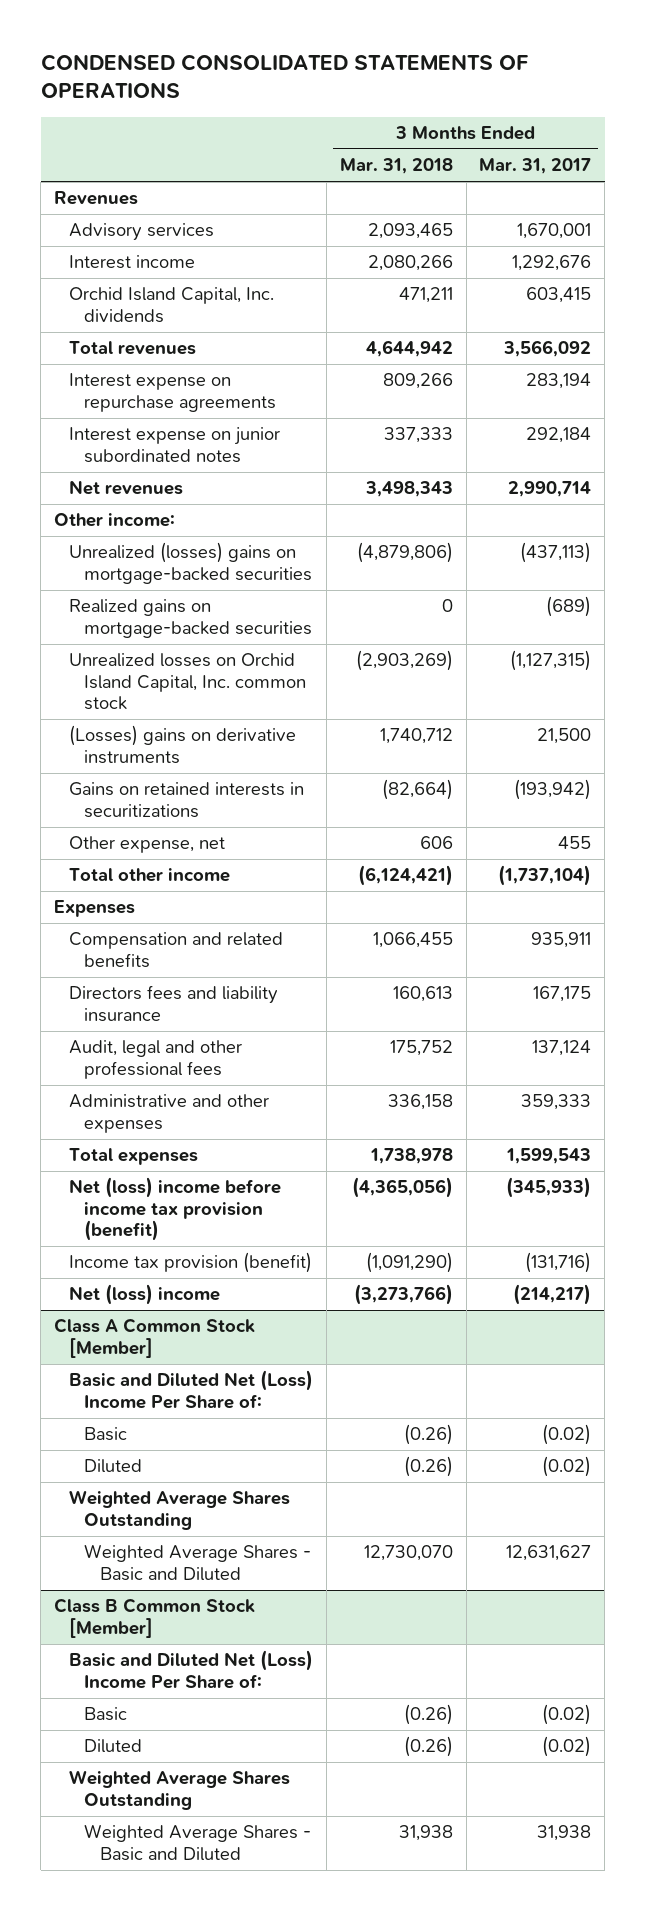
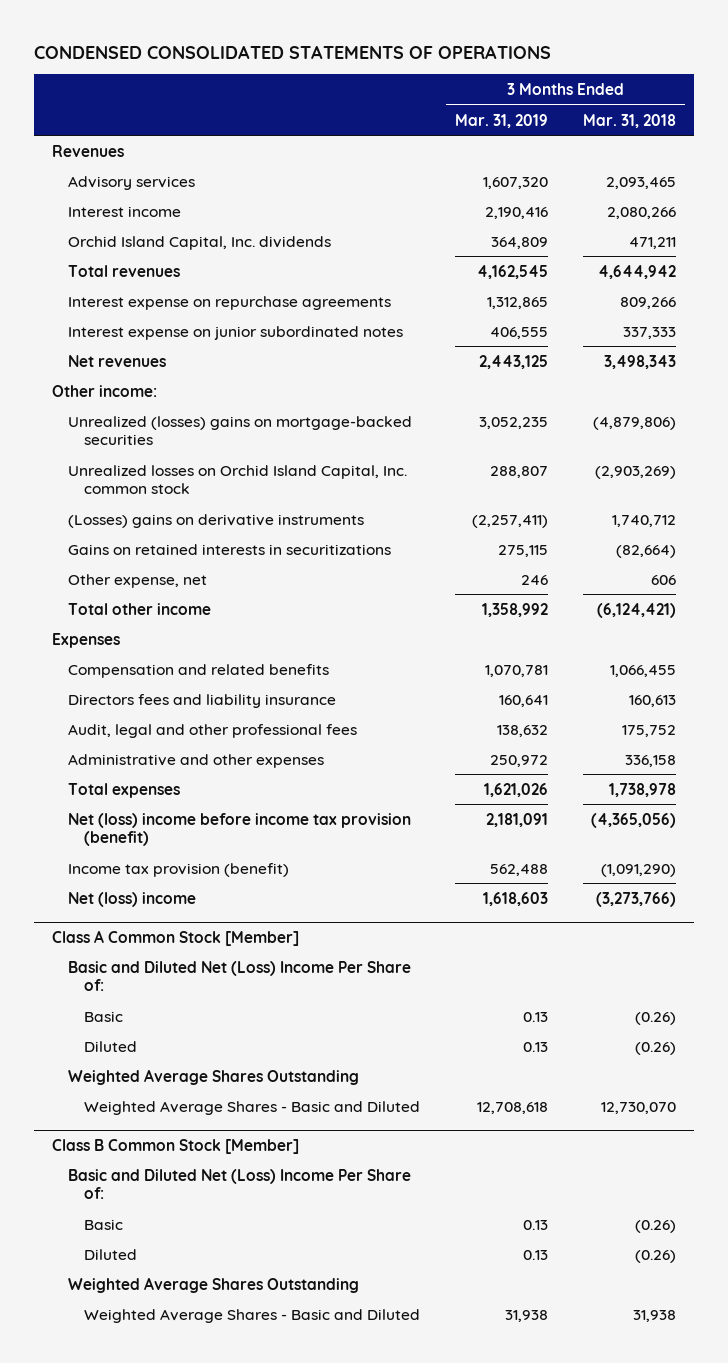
[479,158,592,175] Mar. 31, 2017 -> none
none -> [455,113,549,128] Mar. 31, 2019
[69,599,313,638] Realized gains on mortgage-backed securities -> none

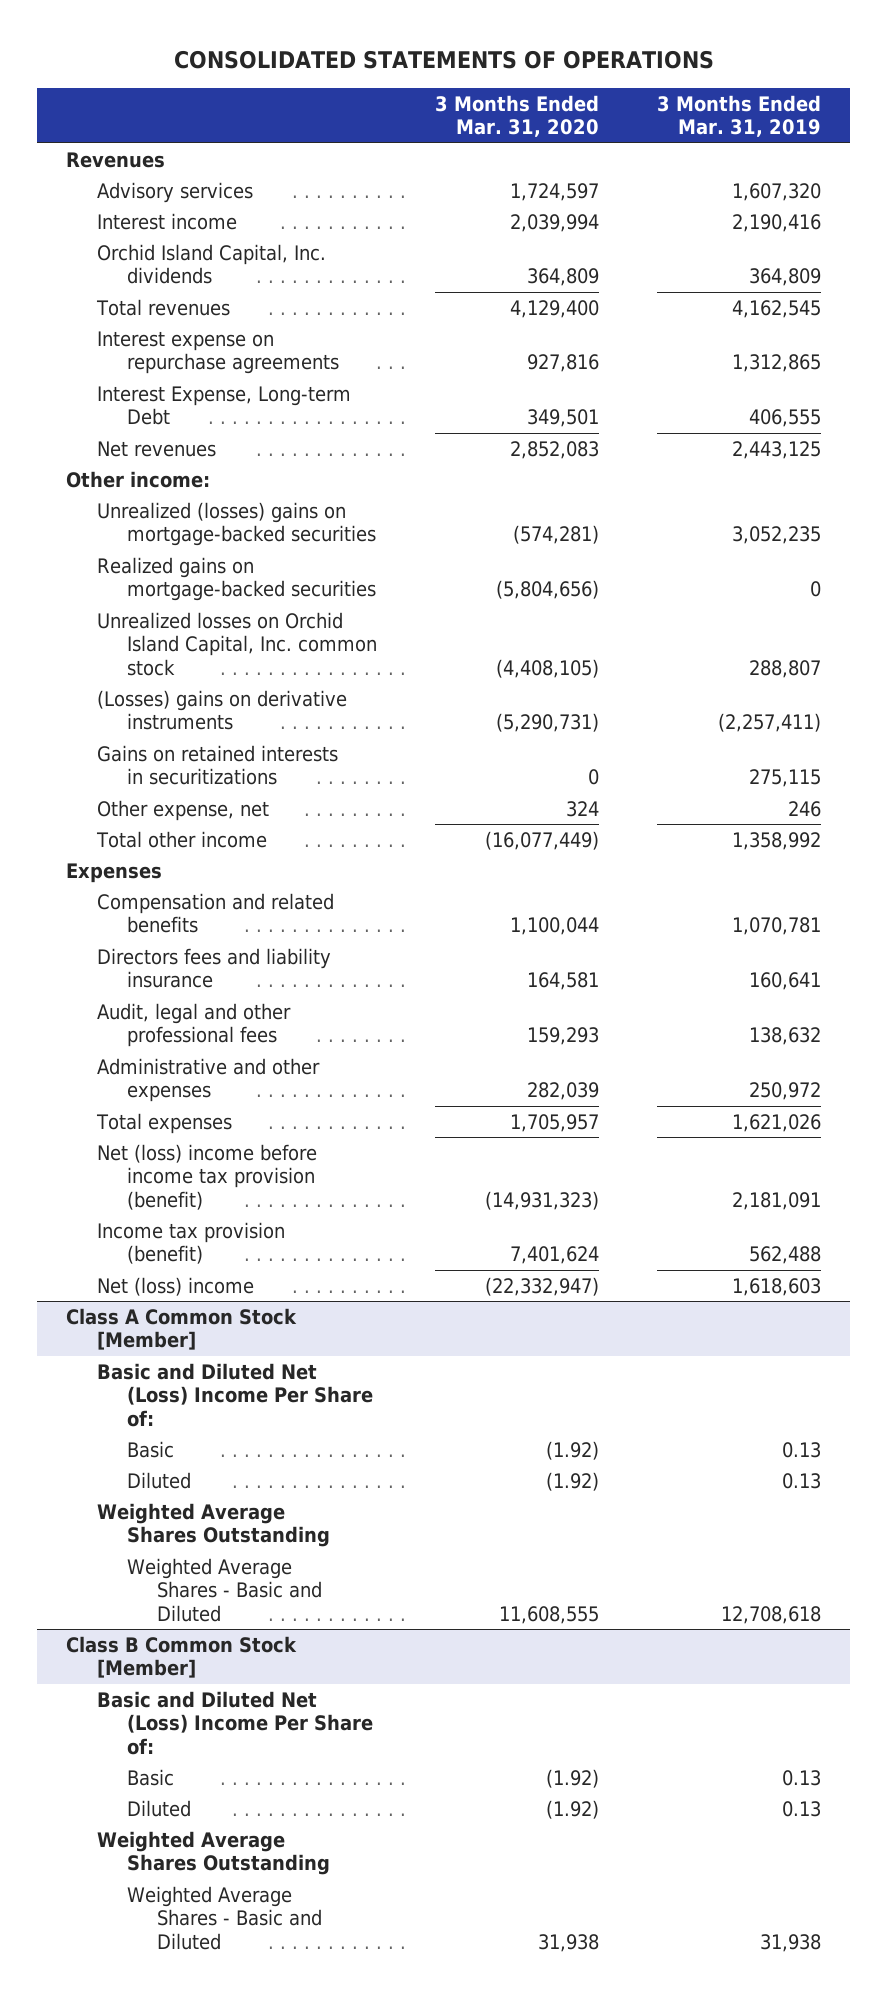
[34,44,552,59] CONDENSED CONSOLIDATED STATEMENTS OF OPERATIONS -> [173,50,714,70] CONSOLIDATED STATEMENTS OF OPERATIONS
[583,113,677,128] Mar. 31, 2018 -> none
none -> [434,95,599,138] 3 Months Ended Mar. 31, 2020
[68,325,404,340] Interest expense on junior subordinated notes -> [96,385,351,426] Interest Expense, Long-term Debt
none -> [96,556,376,602] Realized gains on mortgage-backed securities

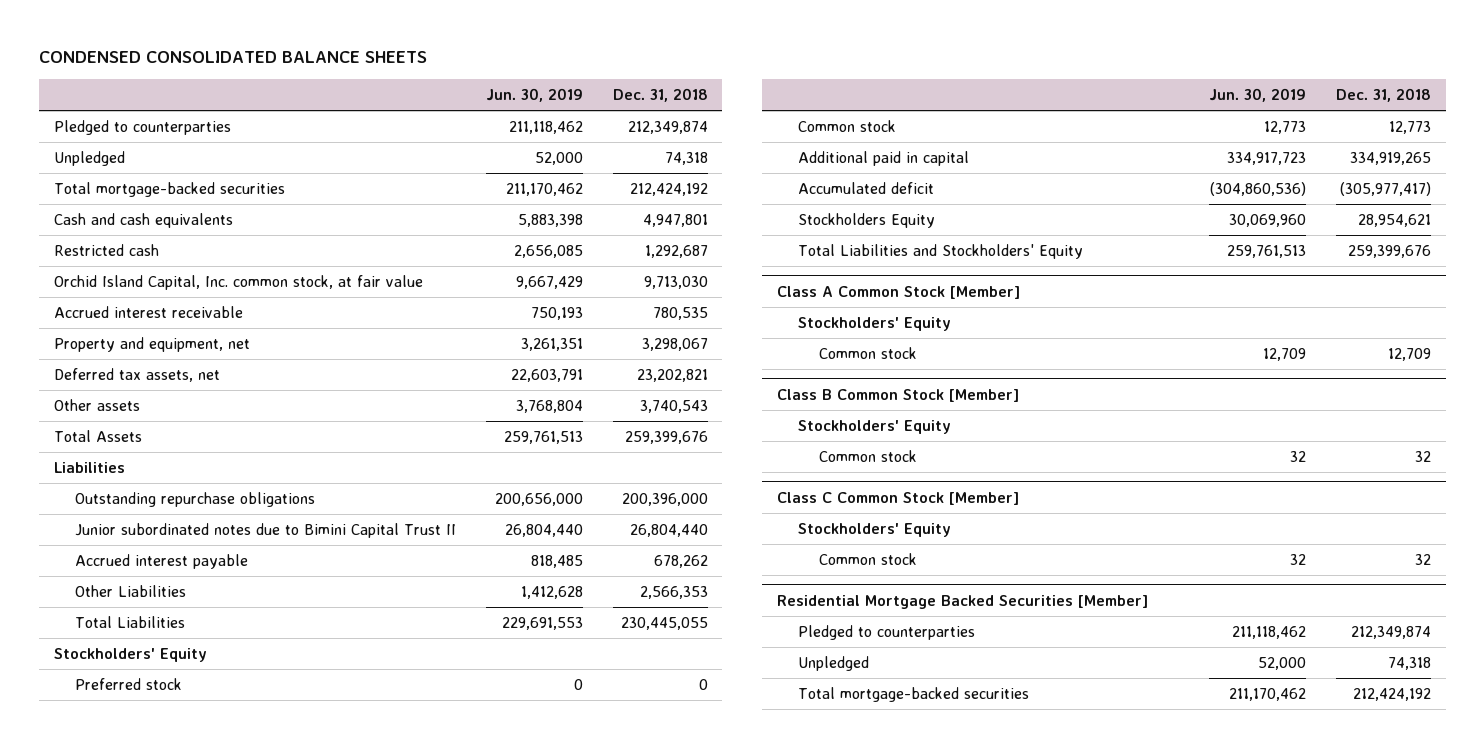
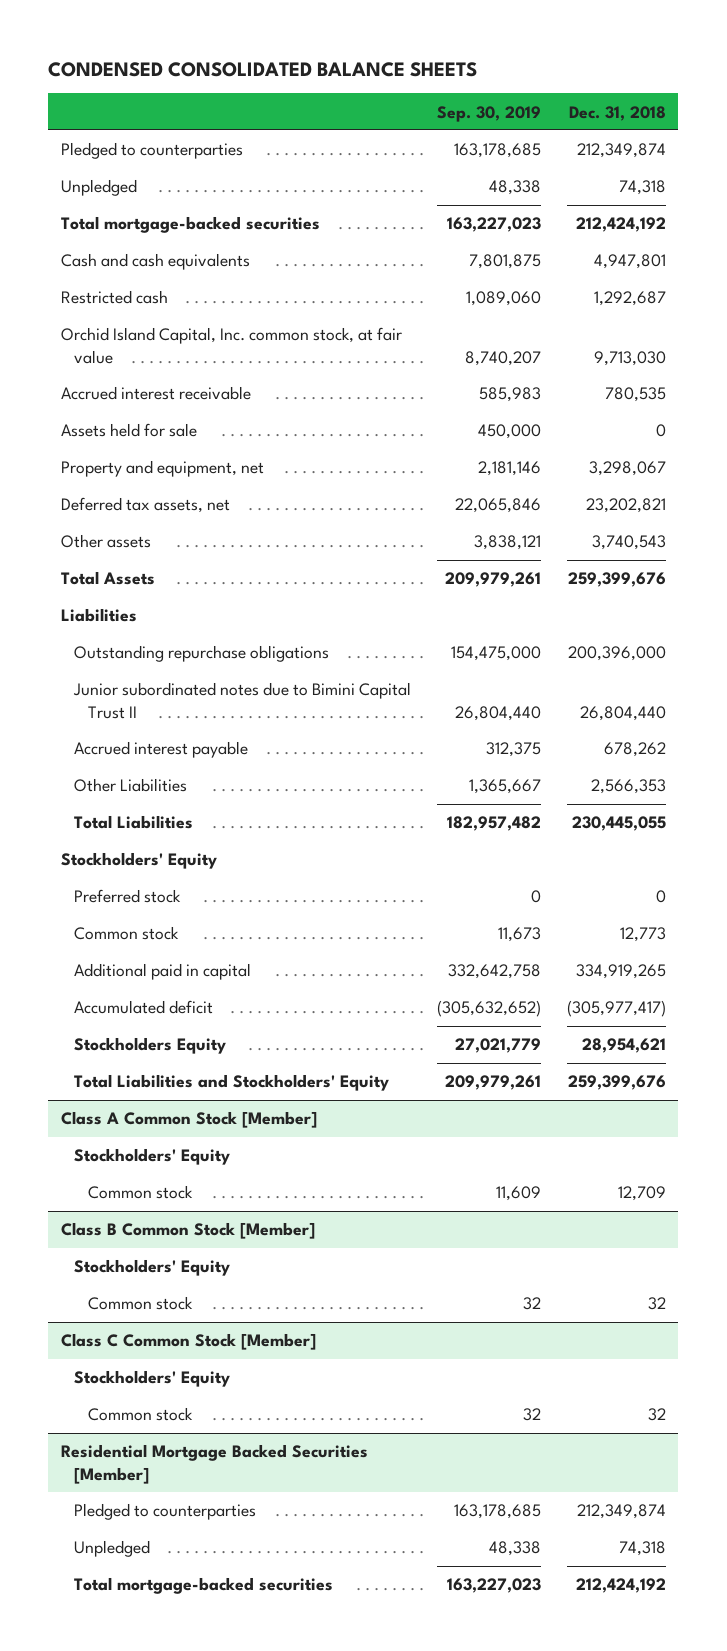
[485,87,583,102] Jun. 30, 2019 -> none
none -> [436,105,541,122] Sep. 30, 2019
none -> [61,423,198,438] Assets held for sale

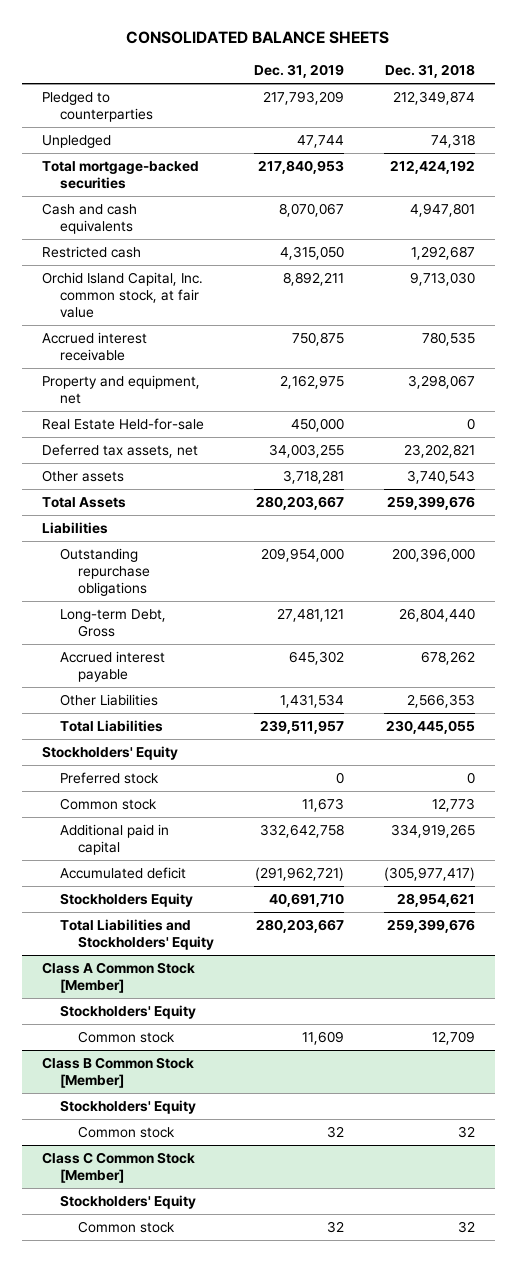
[48,61,478,77] CONDENSED CONSOLIDATED BALANCE SHEETS -> [126,31,390,45] CONSOLIDATED BALANCE SHEETS
[436,105,541,122] Sep. 30, 2019 -> none
none -> [254,63,345,78] Dec. 31, 2019
[61,423,198,438] Assets held for sale -> none
none -> [41,417,204,430] Real Estate Held-for-sale
[73,682,412,719] Junior subordinated notes due to Bimini Capital Trust II -> [60,608,167,637] Long-term Debt, Gross
[61,1444,369,1484] Residential Mortgage Backed Securities [Member] -> none
[74,1503,257,1521] Pledged to counterparties -> none
[74,1540,151,1558] Unpledged -> none
[74,1577,334,1595] Total mortgage-backed securities -> none

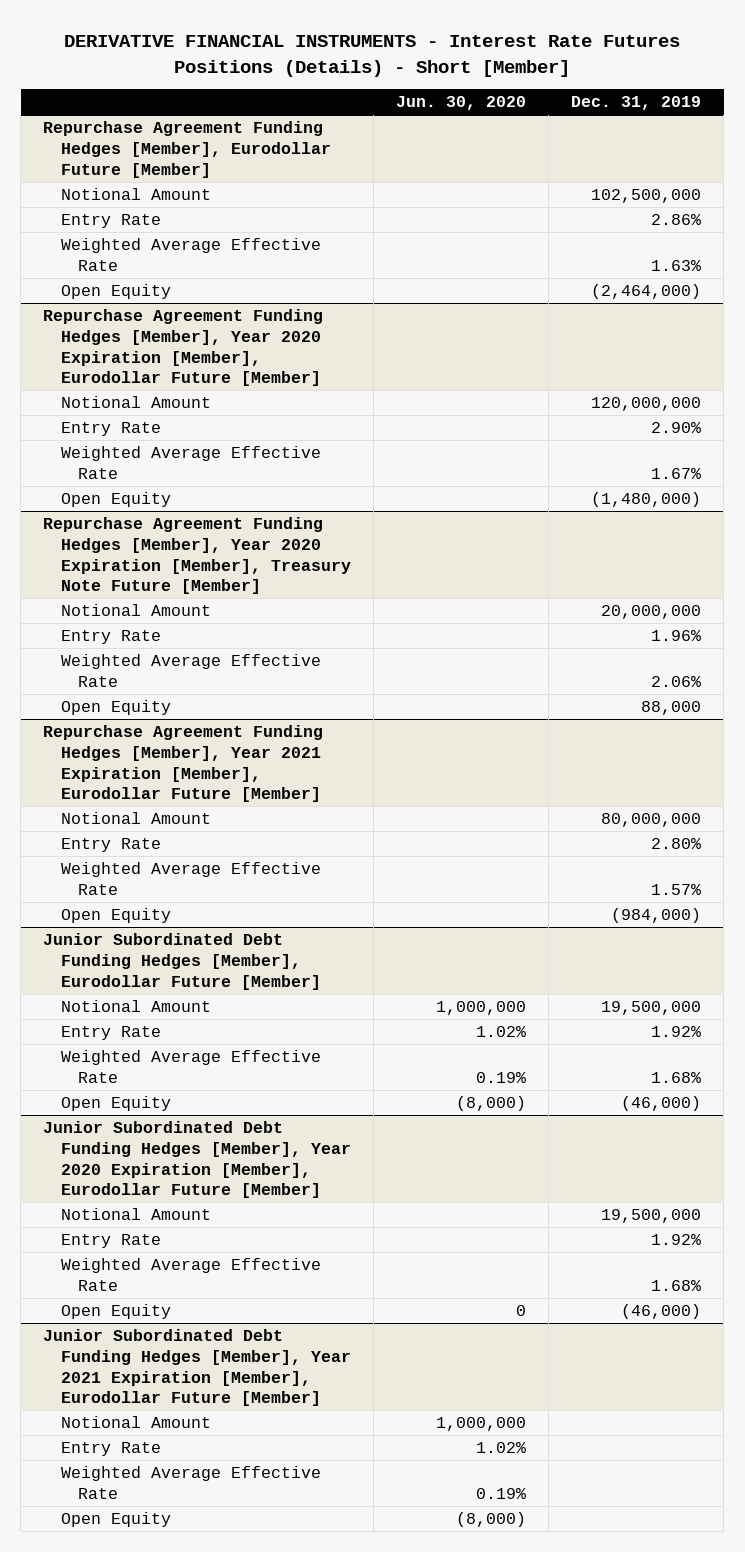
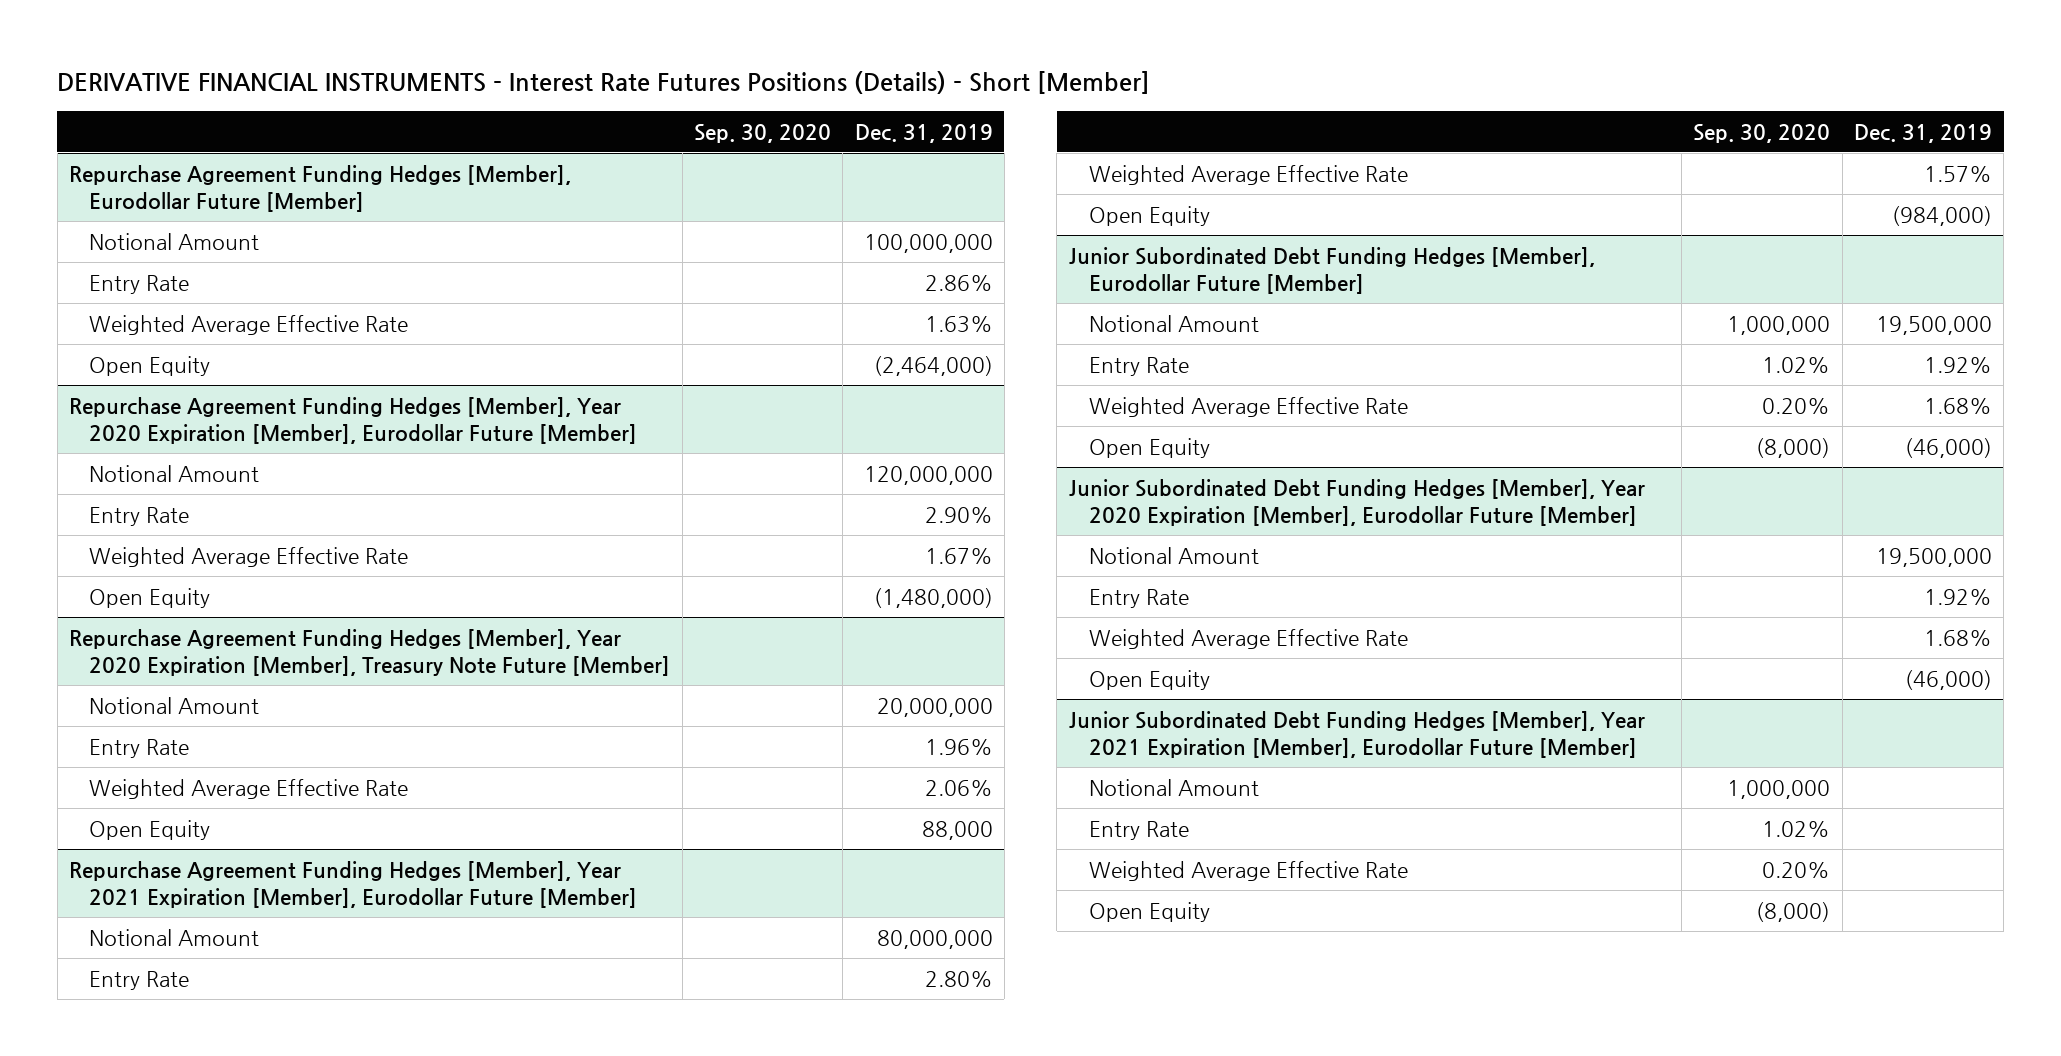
[395,96,526,111] Jun. 30, 2020 -> none
none -> [693,123,831,143] Sep. 30, 2020
[591,188,702,203] 102,500,000 -> [863,233,993,253] 100,000,000

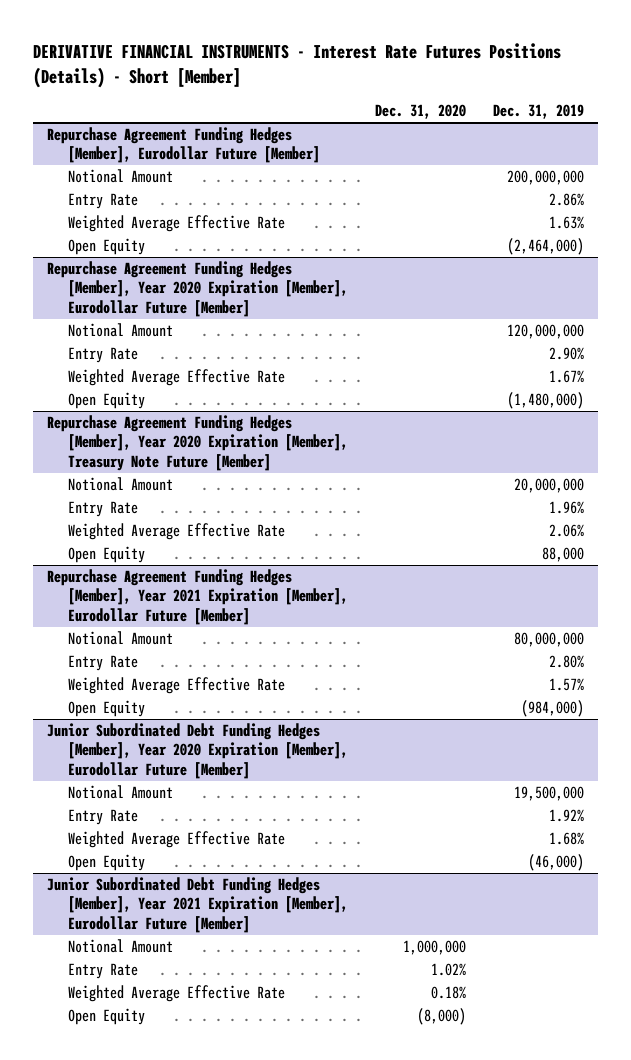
[693,123,831,143] Sep. 30, 2020 -> none
none -> [375,104,467,120] Dec. 31, 2020
[863,233,993,253] 100,000,000 -> [507,170,585,186] 200,000,000
[1068,246,1595,294] Junior Subordinated Debt Funding Hedges [Member], Eurodollar Future [Member] -> none
[1088,314,1259,332] Notional Amount -> none
[1088,356,1189,376] Entry Rate -> none
[1088,396,1408,417] Weighted Average Effective Rate -> none
[1088,437,1210,458] Open Equity -> none

